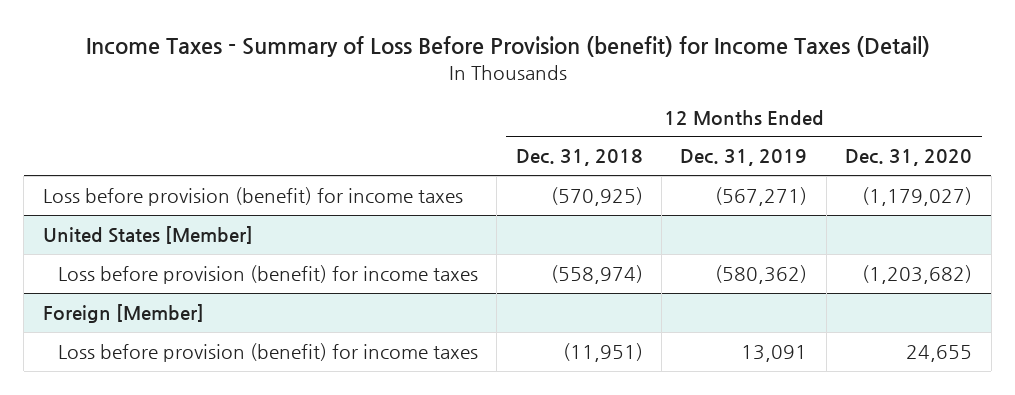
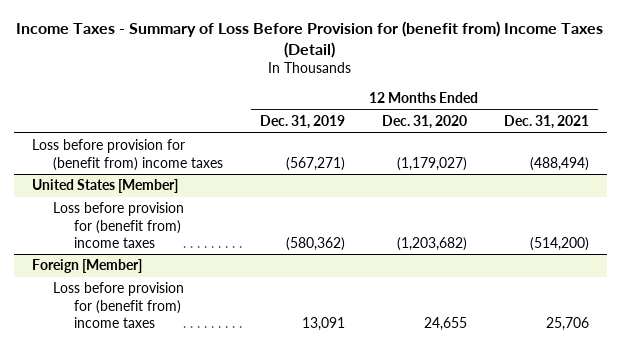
[85,36,930,58] Income Taxes - Summary of Loss Before Provision (benefit) for Income Taxes (Detail) -> [16,21,604,59] Income Taxes - Summary of Loss Before Provision for (benefit from) Income Taxes (Detail)
[515,149,643,167] Dec. 31, 2018 -> none
none -> [503,114,589,129] Dec. 31, 2021
[42,187,463,207] Loss before provision (benefit) for income taxes -> [32,139,224,171] Loss before provision for (benefit from) income taxes
[57,265,478,285] Loss before provision (benefit) for income taxes -> [53,202,185,248] Loss before provision for (benefit from) income taxes
[57,343,478,363] Loss before provision (benefit) for income taxes -> [53,282,185,328] Loss before provision for (benefit from) income taxes

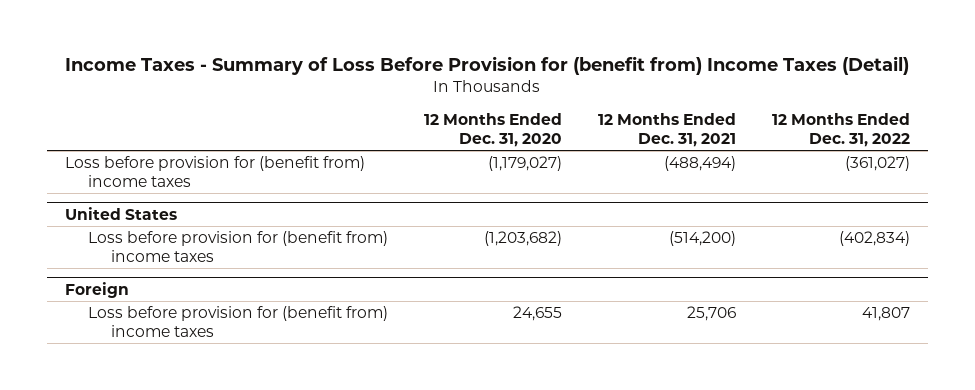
[260,114,346,129] Dec. 31, 2019 -> none
none -> [771,113,910,147] 12 Months Ended Dec. 31, 2022
[32,179,179,194] United States [Member] -> [64,206,177,220] United States
[32,259,143,274] Foreign [Member] -> [64,281,129,298] Foreign

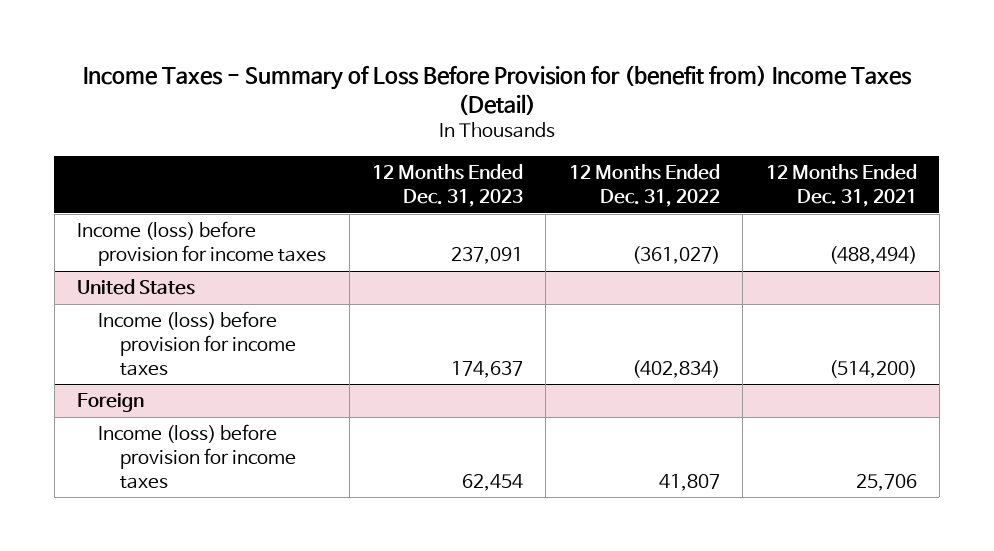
[423,113,562,147] 12 Months Ended Dec. 31, 2020 -> none
none -> [372,164,524,207] 12 Months Ended Dec. 31, 2023
[64,156,365,187] Loss before provision for (benefit from) income taxes -> [76,221,327,266] Income (loss) before provision for income taxes
[87,231,388,262] Loss before provision for (benefit from) income taxes -> [98,311,296,376] Income (loss) before provision for income taxes
[87,306,388,337] Loss before provision for (benefit from) income taxes -> [98,424,296,489] Income (loss) before provision for income taxes

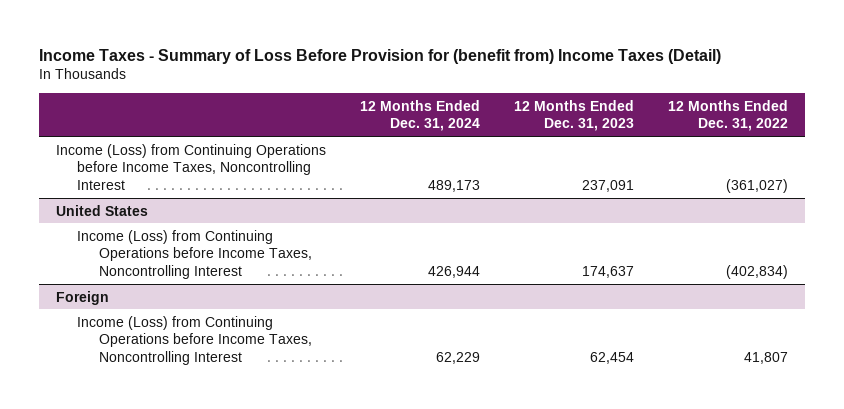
[765,164,917,207] 12 Months Ended Dec. 31, 2021 -> none
none -> [359,99,480,132] 12 Months Ended Dec. 31, 2024
[76,221,327,266] Income (loss) before provision for income taxes -> [56,143,327,190] Income (Loss) from Continuing Operations before Income Taxes, Noncontrolling Interest
[98,311,296,376] Income (loss) before provision for income taxes -> [77,229,312,279] Income (Loss) from Continuing Operations before Income Taxes, Noncontrolling Interest
[98,424,296,489] Income (loss) before provision for income taxes -> [77,315,312,365] Income (Loss) from Continuing Operations before Income Taxes, Noncontrolling Interest

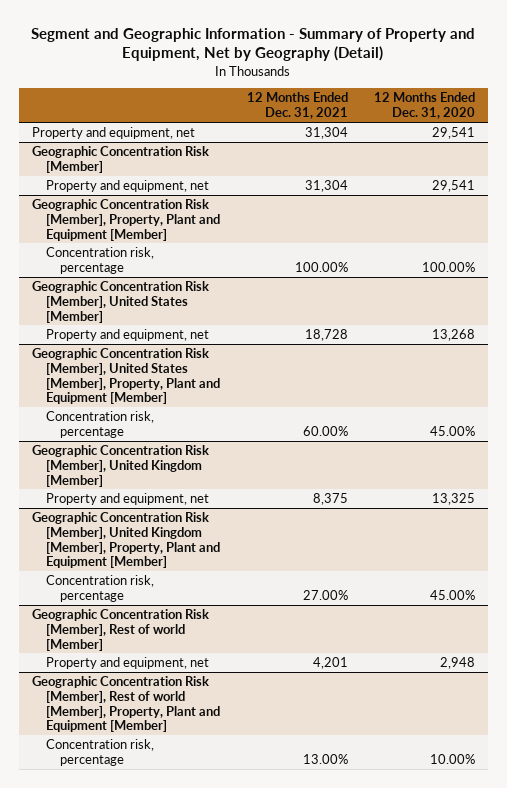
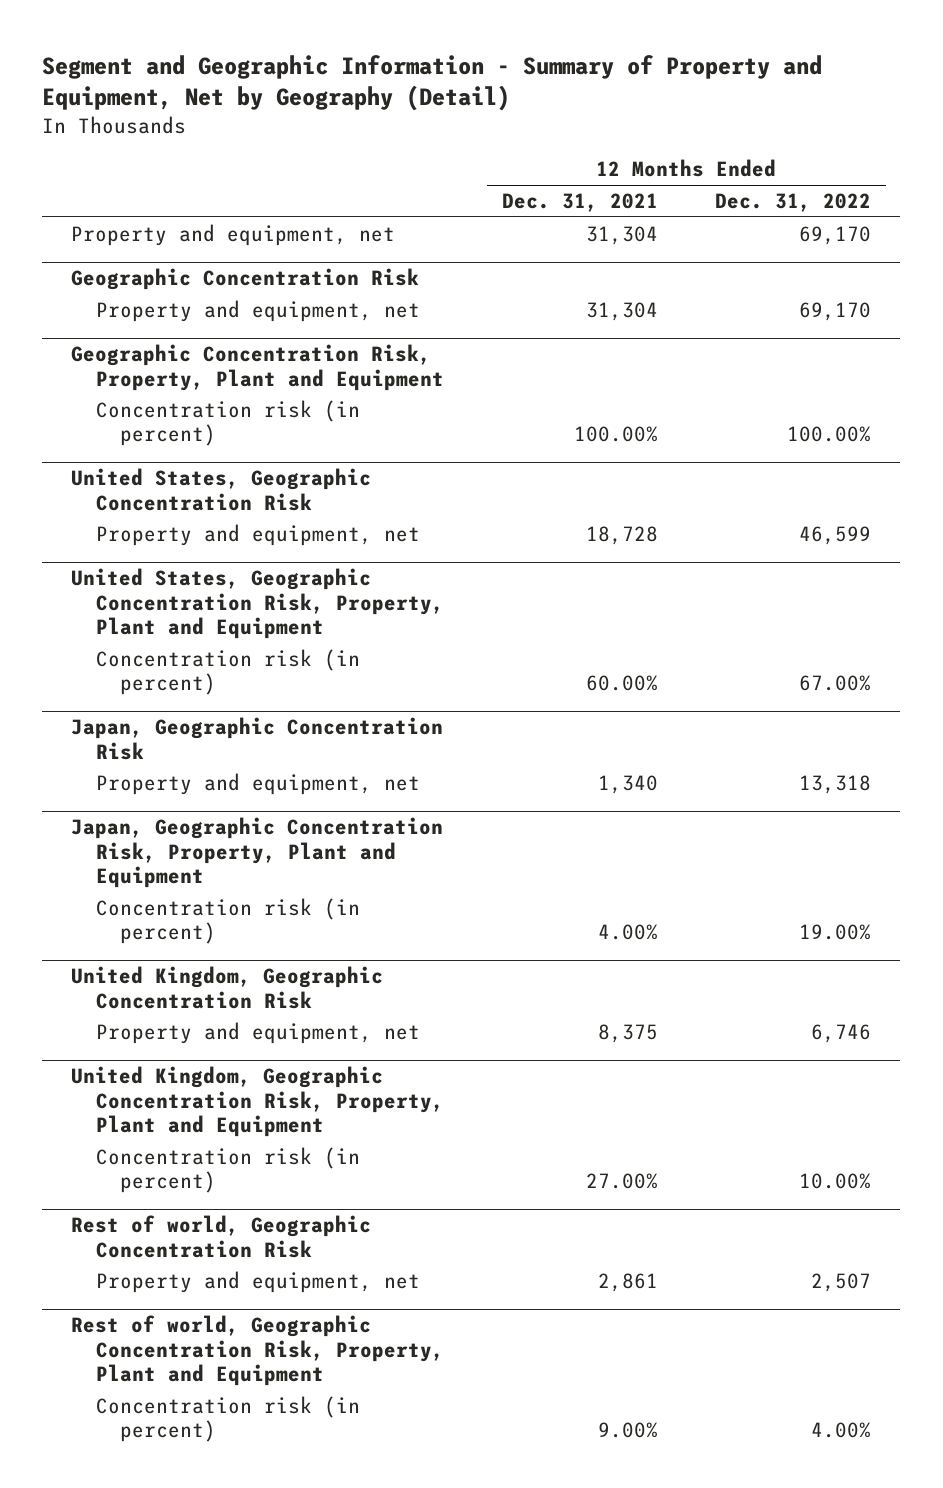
[374,92,476,120] 12 Months Ended Dec. 31, 2020 -> none
none -> [715,193,872,213] Dec. 31, 2022
[31,146,209,173] Geographic Concentration Risk [Member] -> [71,268,420,291] Geographic Concentration Risk
[31,199,220,241] Geographic Concentration Risk [Member], Property, Plant and Equipment [Member] -> [71,344,444,391] Geographic Concentration Risk, Property, Plant and Equipment
[45,247,154,274] Concentration risk, percentage -> [95,399,360,447] Concentration risk (in percent)
[31,281,209,323] Geographic Concentration Risk [Member], United States [Member] -> [71,468,372,511] United States, Geographic Concentration Risk
[31,348,220,405] Geographic Concentration Risk [Member], United States [Member], Property, Plant and Equipment [Member] -> [71,568,444,639] United States, Geographic Concentration Risk, Property, Plant and Equipment
[45,411,154,438] Concentration risk, percentage -> [95,648,360,696] Concentration risk (in percent)
none -> [71,717,444,760] Japan, Geographic Concentration Risk
none -> [95,772,420,795] Property and equipment, net
none -> [71,817,444,888] Japan, Geographic Concentration Risk, Property, Plant and Equipment
none -> [95,897,360,945] Concentration risk (in percent)
[31,445,209,487] Geographic Concentration Risk [Member], United Kingdom [Member] -> [71,966,384,1009] United Kingdom, Geographic Concentration Risk
[31,512,220,569] Geographic Concentration Risk [Member], United Kingdom [Member], Property, Plant and Equipment [Member] -> [71,1066,444,1137] United Kingdom, Geographic Concentration Risk, Property, Plant and Equipment
[45,575,154,602] Concentration risk, percentage -> [95,1146,360,1194] Concentration risk (in percent)
[31,609,209,651] Geographic Concentration Risk [Member], Rest of world [Member] -> [71,1215,372,1258] Rest of world, Geographic Concentration Risk
[312,657,348,670] 4,201 -> [597,1272,658,1292] 2,861
[31,676,220,733] Geographic Concentration Risk [Member], Rest of world [Member], Property, Plant and Equipment [Member] -> [71,1315,444,1386] Rest of world, Geographic Concentration Risk, Property, Plant and Equipment
[45,739,154,766] Concentration risk, percentage -> [95,1395,360,1443] Concentration risk (in percent)
[302,753,348,764] 13.00% -> [597,1422,658,1439] 9.00%

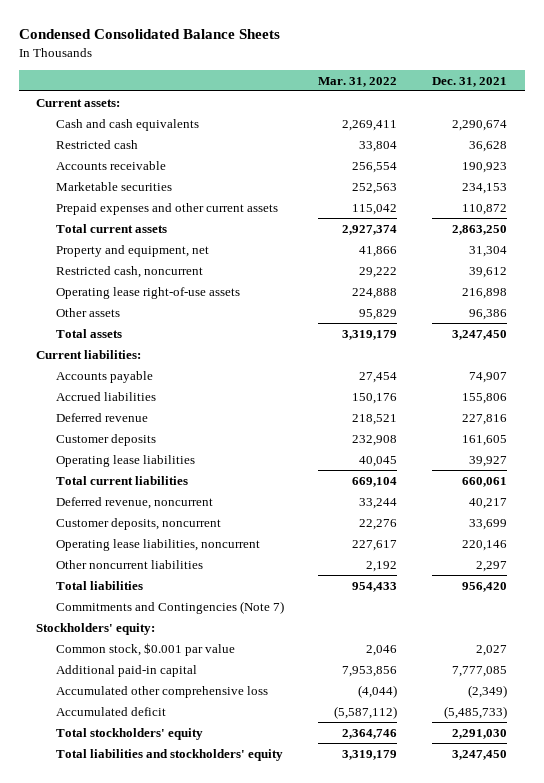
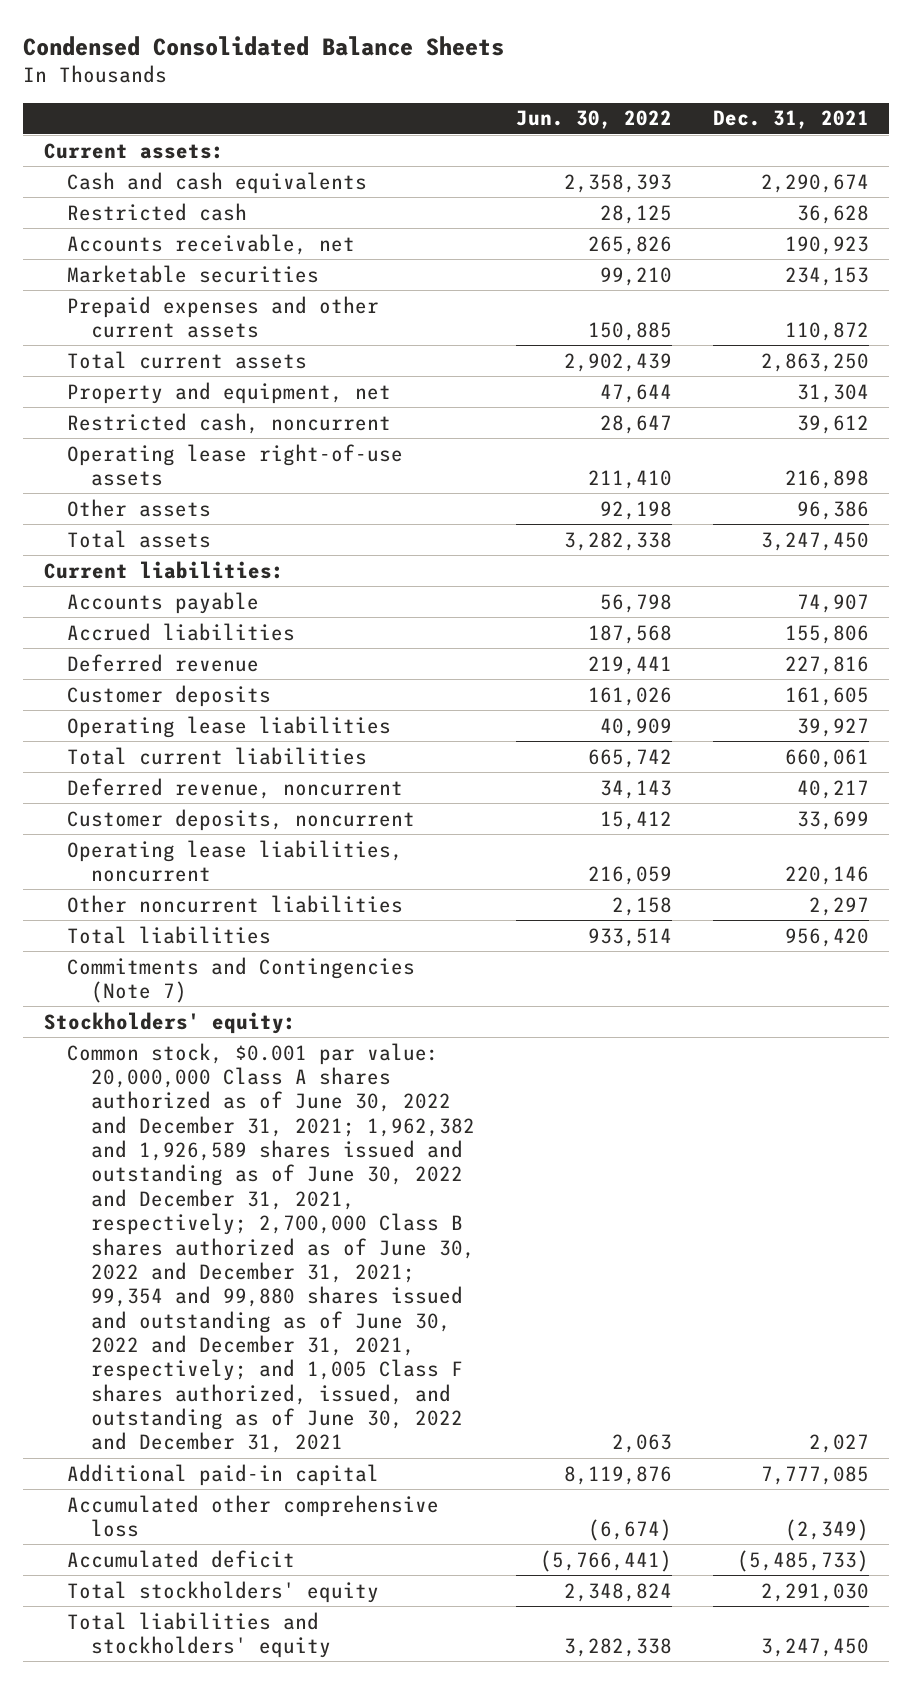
[318,76,398,87] Mar. 31, 2022 -> none
none -> [515,110,672,130] Jun. 30, 2022
[55,160,166,170] Accounts receivable -> [67,233,356,255] Accounts receivable, net
[55,642,235,656] Common stock, $0.001 par value -> [67,1042,475,1454] Common stock, $0.001 par value: 20,000,000 Class A shares authorized as of June 30, 2022 and December 31, 2021; 1,962,382 and 1,926,589 shares issued and outstanding as of June 30, 2022 and December 31, 2021, respectively; 2,700,000 Class B shares authorized as of June 30, 2022 and December 31, 2021; 99,354 and 99,880 shares issued and outstanding as of June 30, 2022 and December 31, 2021, respectively; and 1,005 Class F shares authorized, issued, and outstanding as of June 30, 2022 and December 31, 2021

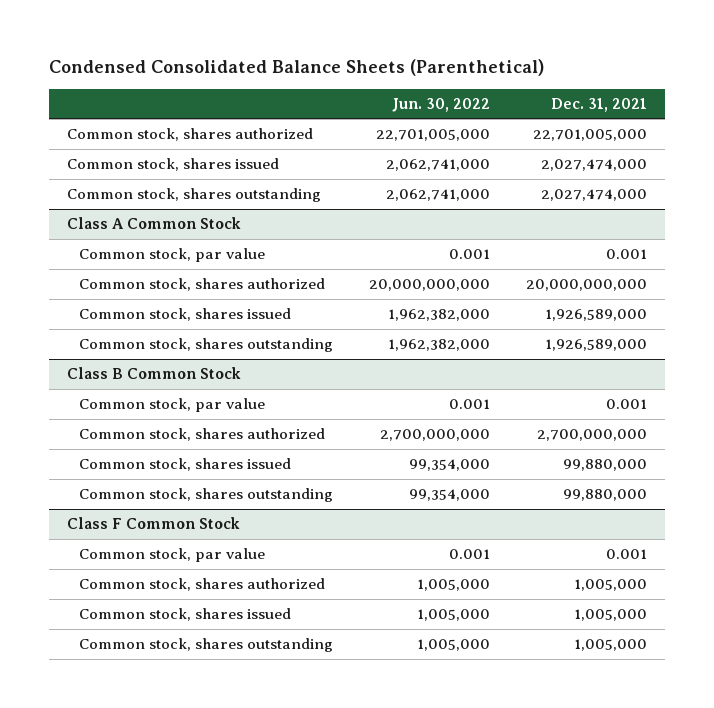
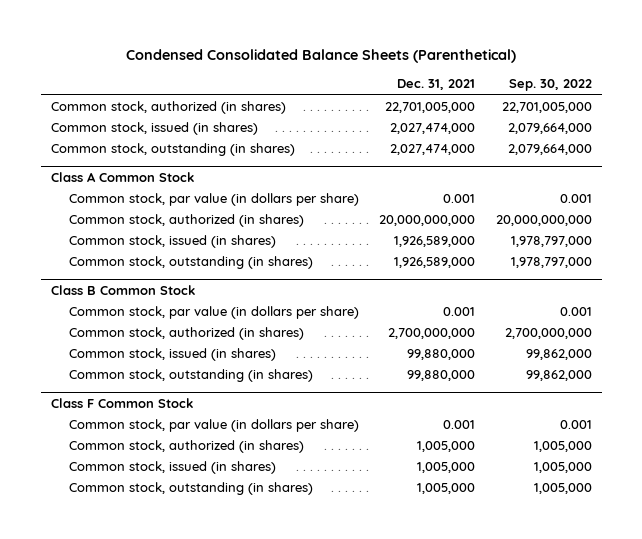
[392,97,491,112] Jun. 30, 2022 -> none
none -> [508,79,592,92] Sep. 30, 2022
[67,128,314,142] Common stock, shares authorized -> [50,101,286,115] Common stock, authorized (in shares)
[67,158,280,172] Common stock, shares issued -> [50,122,258,136] Common stock, issued (in shares)
[67,188,322,203] Common stock, shares outstanding -> [50,143,295,157] Common stock, outstanding (in shares)
[79,248,266,263] Common stock, par value -> [69,193,360,207] Common stock, par value (in dollars per share)
[79,278,326,292] Common stock, shares authorized -> [69,214,305,228] Common stock, authorized (in shares)
[79,308,292,322] Common stock, shares issued -> [69,235,277,249] Common stock, issued (in shares)
[79,338,334,353] Common stock, shares outstanding -> [69,256,314,270] Common stock, outstanding (in shares)
[79,398,266,413] Common stock, par value -> [69,306,360,320] Common stock, par value (in dollars per share)
[79,428,326,442] Common stock, shares authorized -> [69,327,305,341] Common stock, authorized (in shares)
[79,458,292,472] Common stock, shares issued -> [69,348,277,362] Common stock, issued (in shares)
[79,488,334,503] Common stock, shares outstanding -> [69,369,314,383] Common stock, outstanding (in shares)
[79,548,266,563] Common stock, par value -> [69,419,360,433] Common stock, par value (in dollars per share)
[79,578,326,592] Common stock, shares authorized -> [69,440,305,454] Common stock, authorized (in shares)
[79,608,292,622] Common stock, shares issued -> [69,461,277,475] Common stock, issued (in shares)
[79,638,334,653] Common stock, shares outstanding -> [69,482,314,496] Common stock, outstanding (in shares)

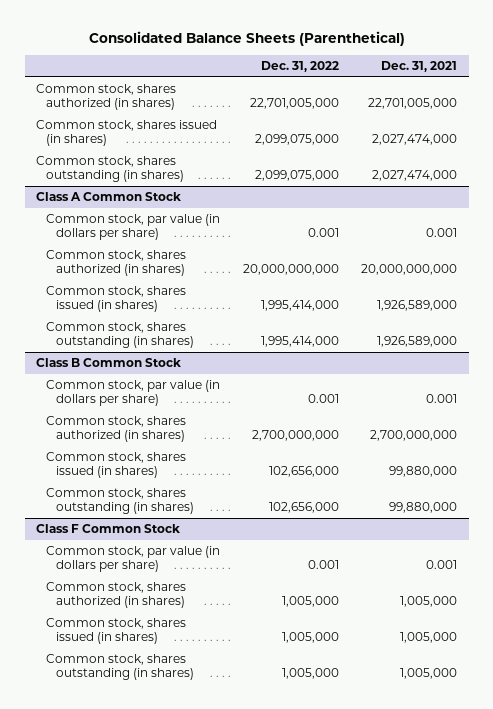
[126,49,517,64] Condensed Consolidated Balance Sheets (Parenthetical) -> [88,31,405,47] Consolidated Balance Sheets (Parenthetical)
[508,79,592,92] Sep. 30, 2022 -> none
none -> [260,61,339,73] Dec. 31, 2022
[50,101,286,115] Common stock, authorized (in shares) -> [35,84,176,111] Common stock, shares authorized (in shares)
[50,122,258,136] Common stock, issued (in shares) -> [35,120,217,147] Common stock, shares issued (in shares)
[50,143,295,157] Common stock, outstanding (in shares) -> [35,156,185,183] Common stock, shares outstanding (in shares)
[69,214,305,228] Common stock, authorized (in shares) -> [46,250,187,277] Common stock, shares authorized (in shares)
[69,235,277,249] Common stock, issued (in shares) -> [46,286,187,313] Common stock, shares issued (in shares)
[69,256,314,270] Common stock, outstanding (in shares) -> [46,322,195,349] Common stock, shares outstanding (in shares)
[69,327,305,341] Common stock, authorized (in shares) -> [46,416,187,443] Common stock, shares authorized (in shares)
[69,348,277,362] Common stock, issued (in shares) -> [46,452,187,479] Common stock, shares issued (in shares)
[69,369,314,383] Common stock, outstanding (in shares) -> [46,488,195,515] Common stock, shares outstanding (in shares)
[69,440,305,454] Common stock, authorized (in shares) -> [46,582,187,609] Common stock, shares authorized (in shares)
[69,461,277,475] Common stock, issued (in shares) -> [46,618,187,645] Common stock, shares issued (in shares)
[69,482,314,496] Common stock, outstanding (in shares) -> [46,654,195,681] Common stock, shares outstanding (in shares)

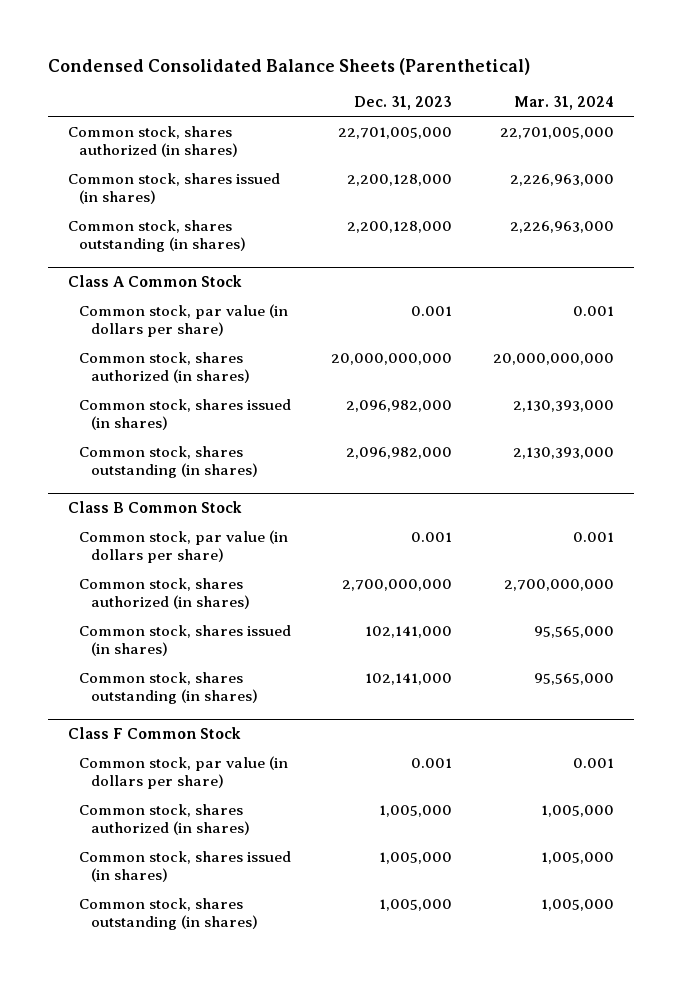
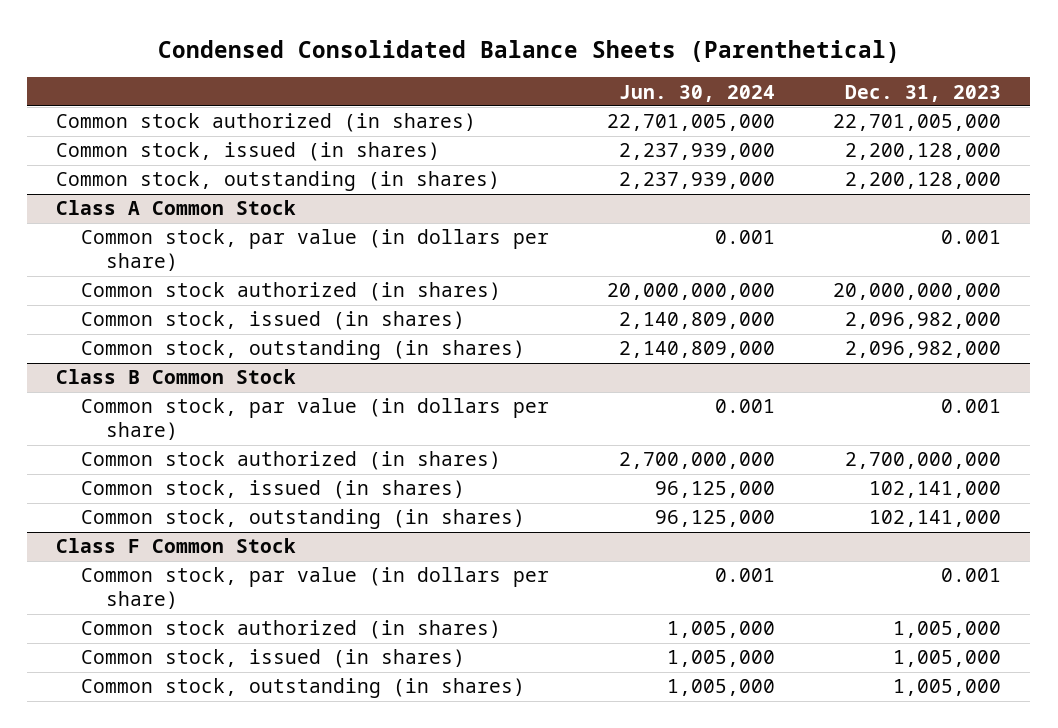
[513,96,614,111] Mar. 31, 2024 -> none
none -> [619,84,776,102] Jun. 30, 2024
[67,125,239,157] Common stock, shares authorized (in shares) -> [56,113,477,133] Common stock authorized (in shares)
[67,172,280,204] Common stock, shares issued (in shares) -> [56,142,441,162] Common stock, issued (in shares)
[67,219,247,252] Common stock, shares outstanding (in shares) -> [56,171,501,192] Common stock, outstanding (in shares)
[79,351,250,383] Common stock, shares authorized (in shares) -> [81,282,502,302] Common stock authorized (in shares)
[79,398,292,430] Common stock, shares issued (in shares) -> [81,311,466,331] Common stock, issued (in shares)
[79,445,258,478] Common stock, shares outstanding (in shares) -> [81,340,526,361] Common stock, outstanding (in shares)
[79,577,250,609] Common stock, shares authorized (in shares) -> [81,451,502,471] Common stock authorized (in shares)
[79,624,292,656] Common stock, shares issued (in shares) -> [81,480,466,500] Common stock, issued (in shares)
[79,671,258,704] Common stock, shares outstanding (in shares) -> [81,509,526,530] Common stock, outstanding (in shares)
[79,803,250,835] Common stock, shares authorized (in shares) -> [81,620,502,640] Common stock authorized (in shares)
[79,850,292,882] Common stock, shares issued (in shares) -> [81,649,466,669] Common stock, issued (in shares)
[79,897,258,930] Common stock, shares outstanding (in shares) -> [81,678,526,699] Common stock, outstanding (in shares)

